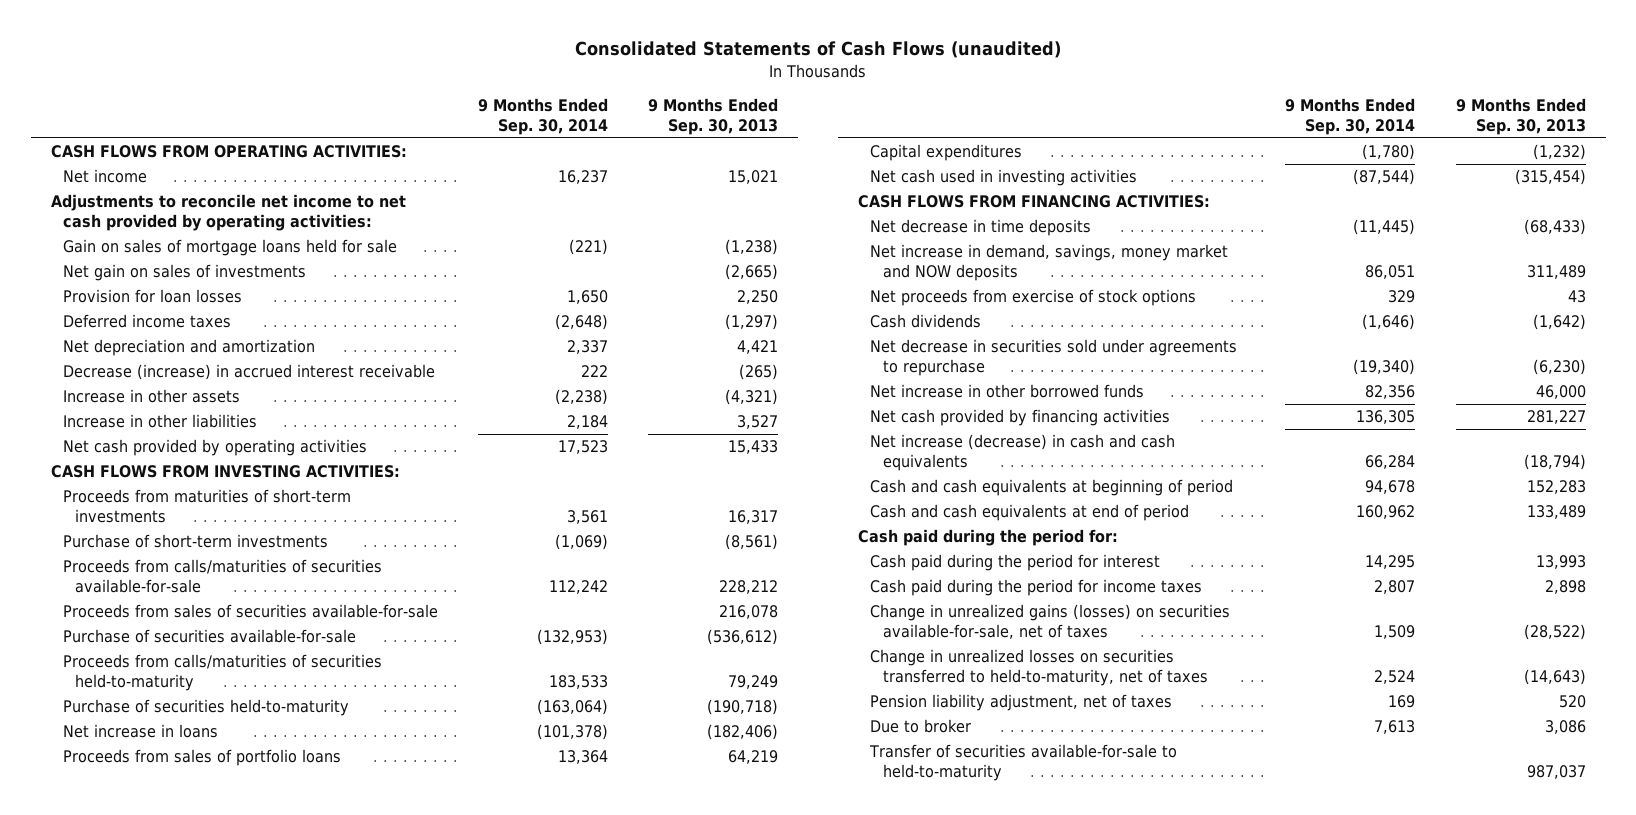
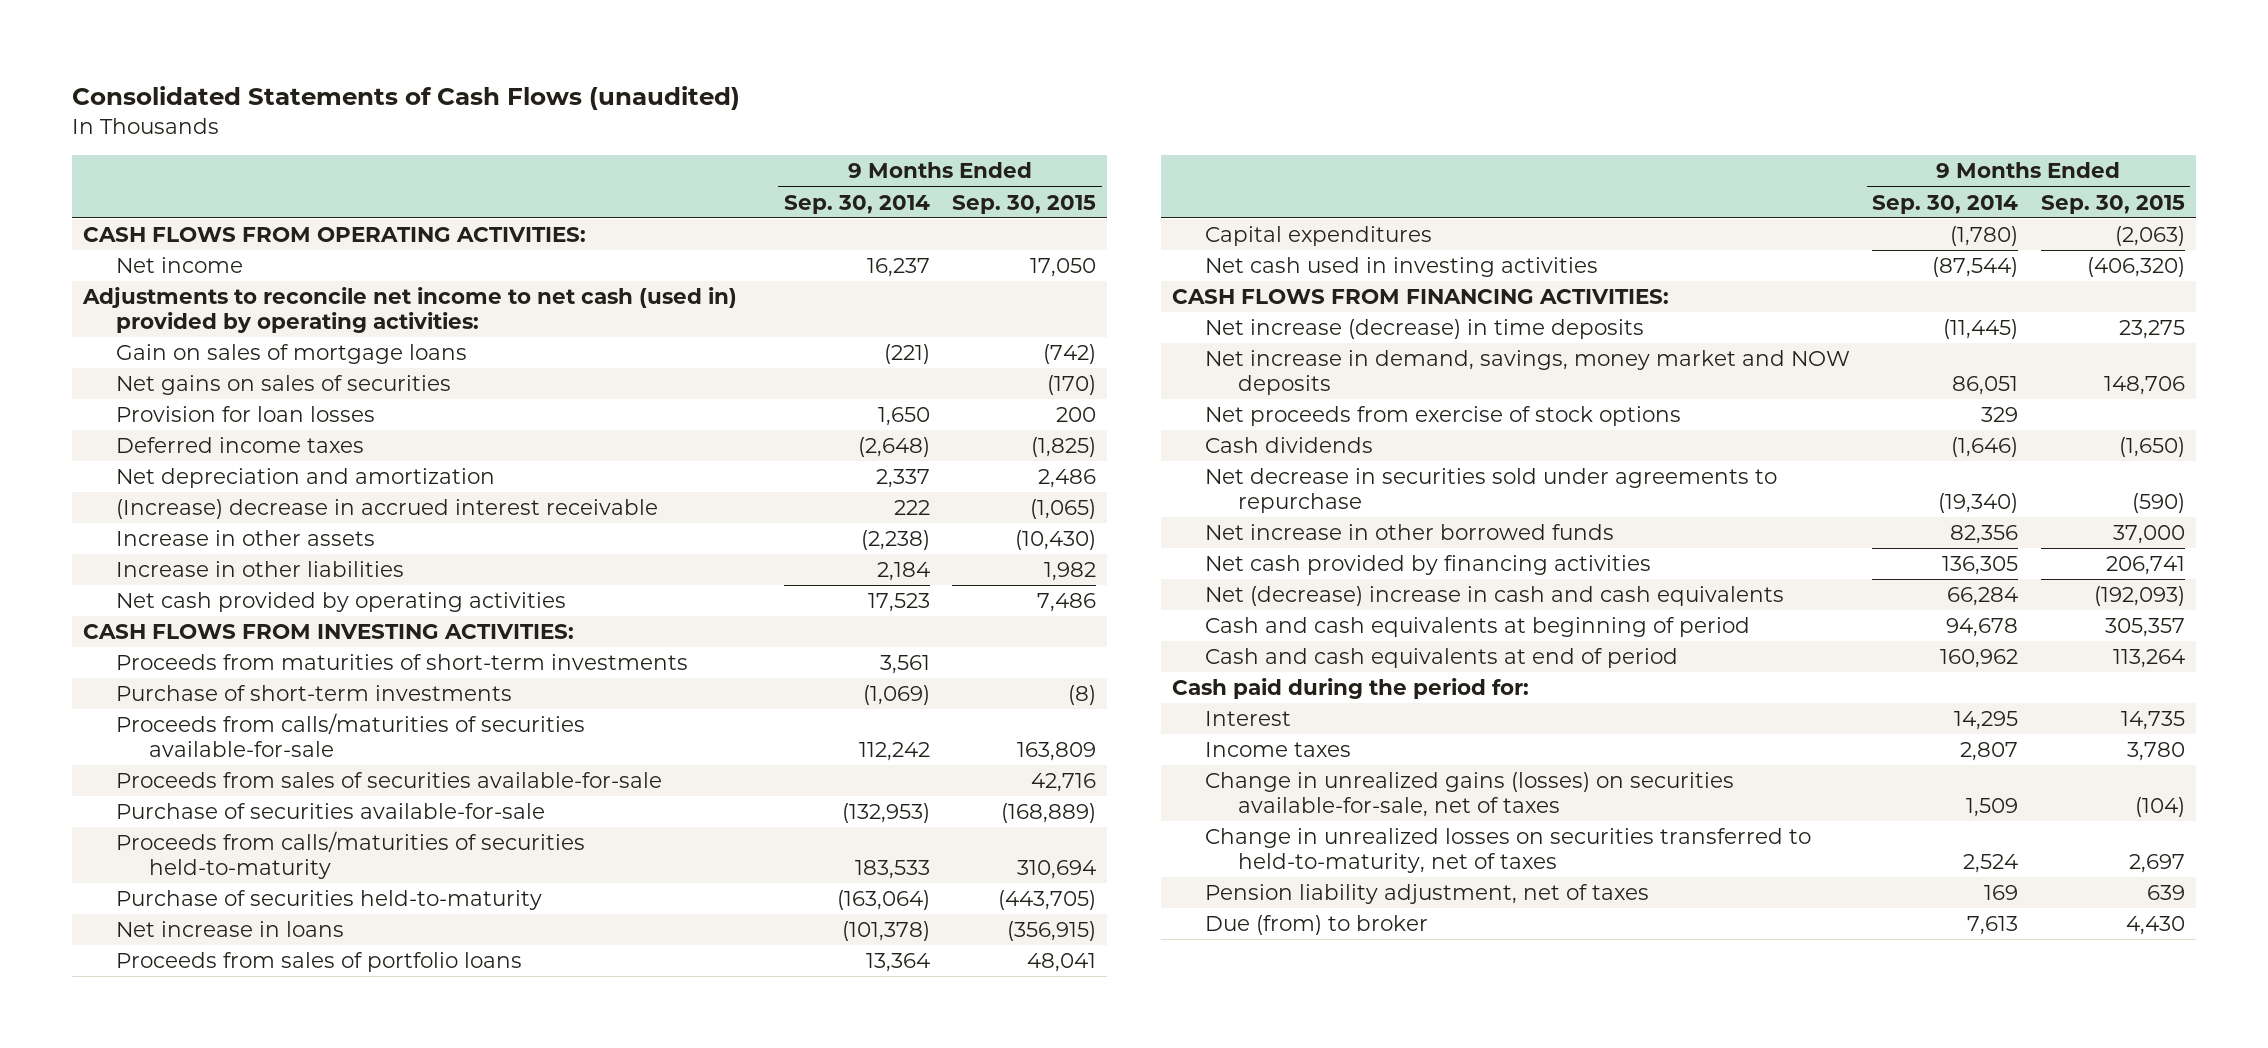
[648,97,779,135] 9 Months Ended Sep. 30, 2013 -> none
none -> [952,194,1097,214] Sep. 30, 2015
[50,194,406,232] Adjustments to reconcile net income to net cash provided by operating activities: -> [82,287,738,333] Adjustments to reconcile net income to net cash (used in) provided by operating activities:
[63,239,398,257] Gain on sales of mortgage loans held for sale -> [116,344,468,365] Gain on sales of mortgage loans
[63,264,307,282] Net gain on sales of investments -> [116,375,452,396] Net gains on sales of securities
[63,364,436,381] Decrease (increase) in accrued interest receivable -> [116,499,659,520] (Increase) decrease in accrued interest receivable
[870,219,1092,237] Net decrease in time deposits -> [1204,319,1644,340] Net increase (decrease) in time deposits
[870,434,1176,472] Net increase (decrease) in cash and cash equivalents -> [1204,586,1784,607] Net (decrease) increase in cash and cash equivalents
[870,554,1161,572] Cash paid during the period for interest -> [1204,711,1291,727] Interest
[870,579,1203,597] Cash paid during the period for income taxes -> [1204,742,1351,758] Income taxes
[869,744,1178,782] Transfer of securities available-for-sale to held-to-maturity -> none
[870,719,972,734] Due to broker -> [1204,915,1428,936] Due (from) to broker

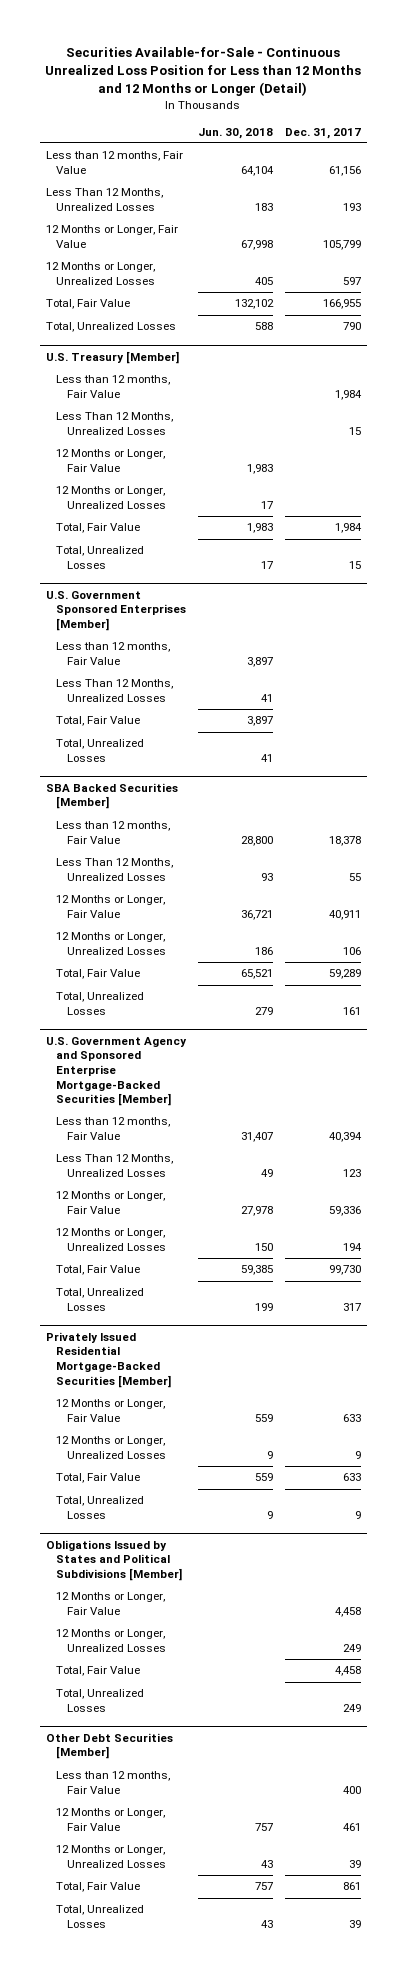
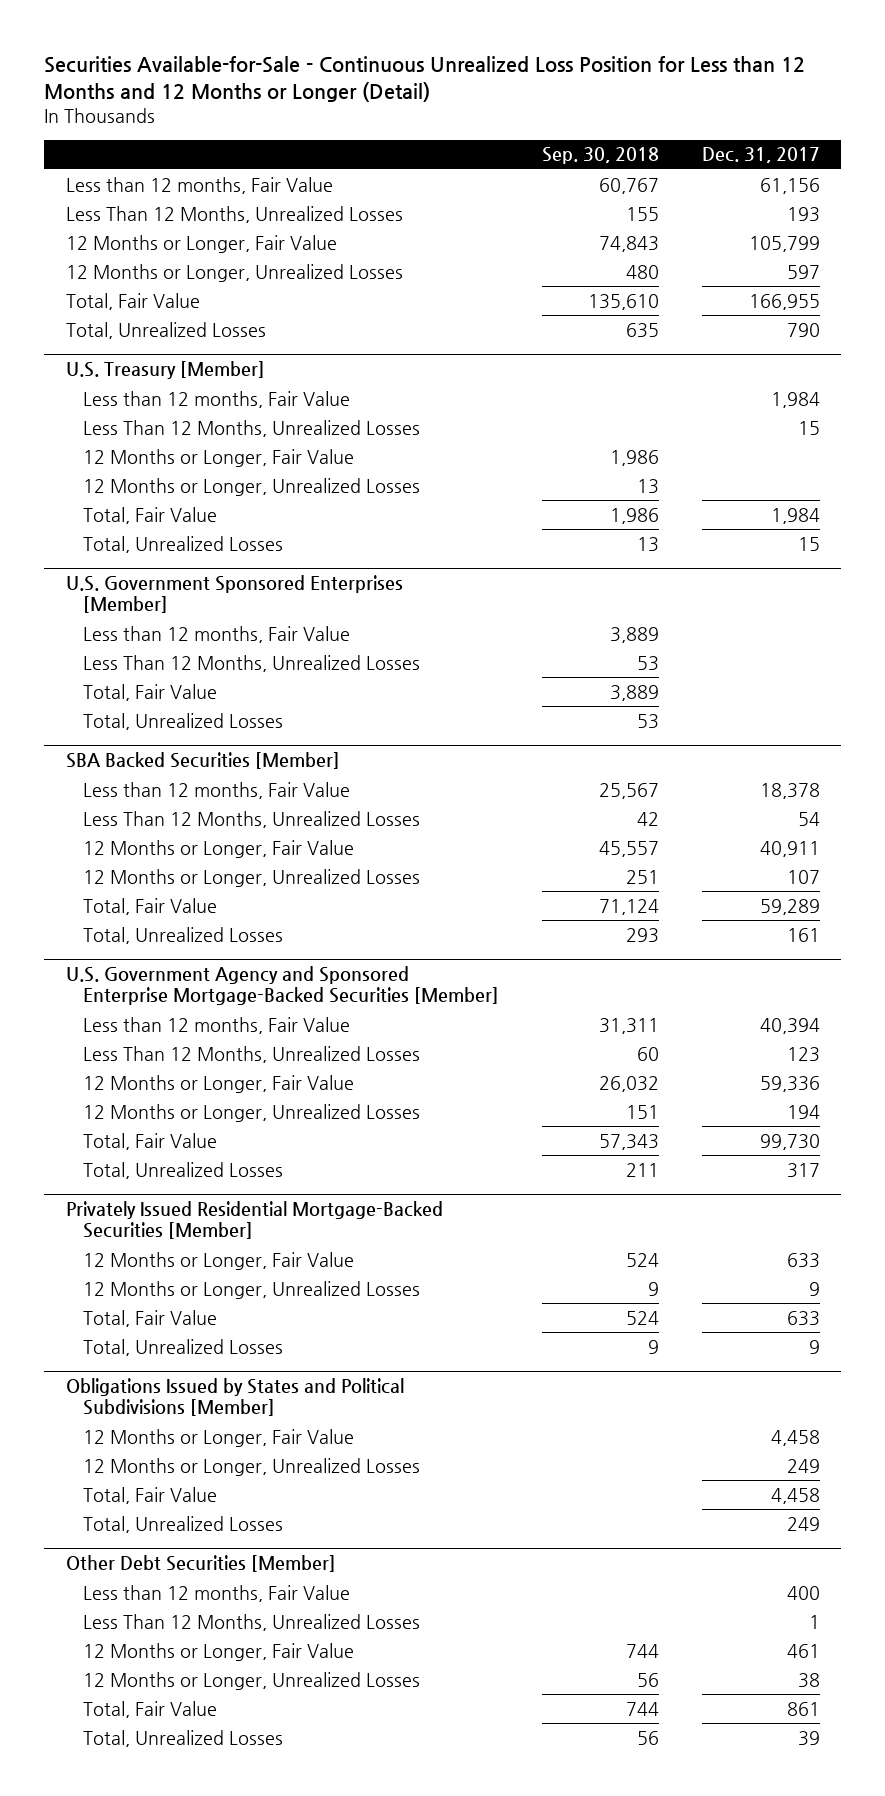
[198,127,274,139] Jun. 30, 2018 -> none
none -> [542,147,660,165] Sep. 30, 2018
[348,873,361,882] 55 -> [797,811,820,826] 54
[342,947,361,956] 106 -> [786,869,820,884] 107
none -> [83,1613,421,1631] Less Than 12 Months, Unrealized Losses
[348,1860,361,1869] 39 -> [797,1672,820,1688] 38

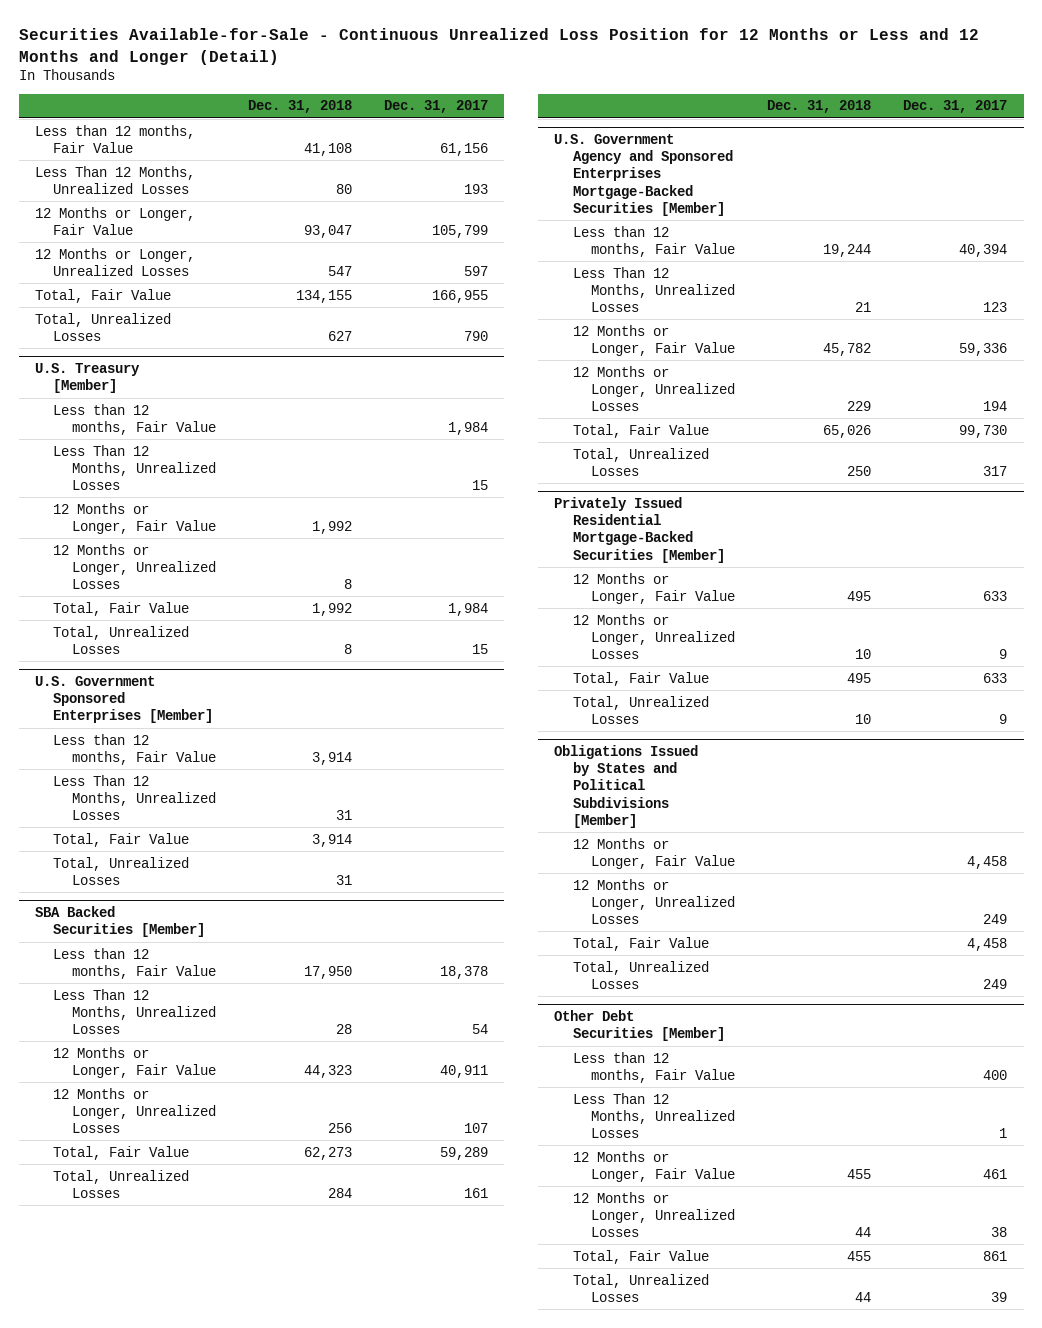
[44,56,806,103] Securities Available-for-Sale - Continuous Unrealized Loss Position for Less than 12 Months and 12 Months or Longer (Detail) -> [18,28,979,65] Securities Available-for-Sale - Continuous Unrealized Loss Position for 12 Months or Less and 12 Months and Longer (Detail)
[542,147,660,165] Sep. 30, 2018 -> none
none -> [247,100,352,114] Dec. 31, 2018
[65,966,500,1006] U.S. Government Agency and Sponsored Enterprise Mortgage-Backed Securities [Member] -> [554,134,733,216] U.S. Government Agency and Sponsored Enterprises Mortgage-Backed Securities [Member]

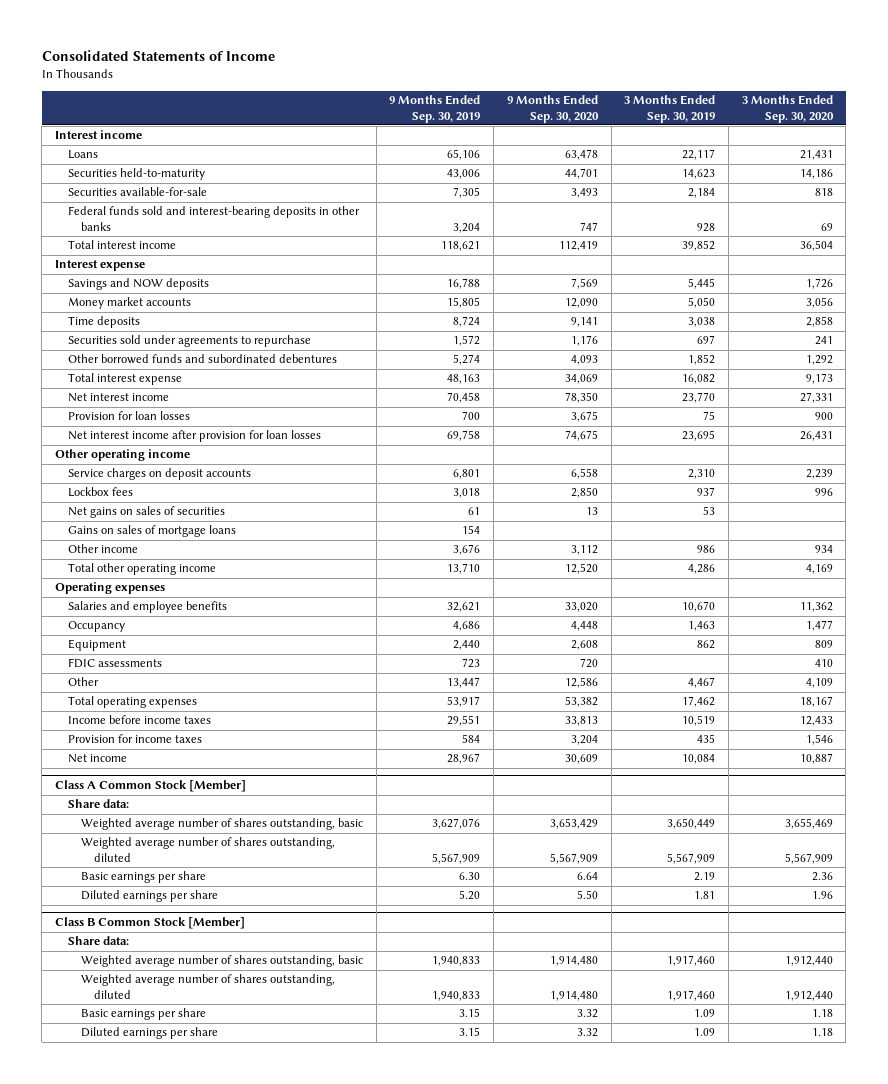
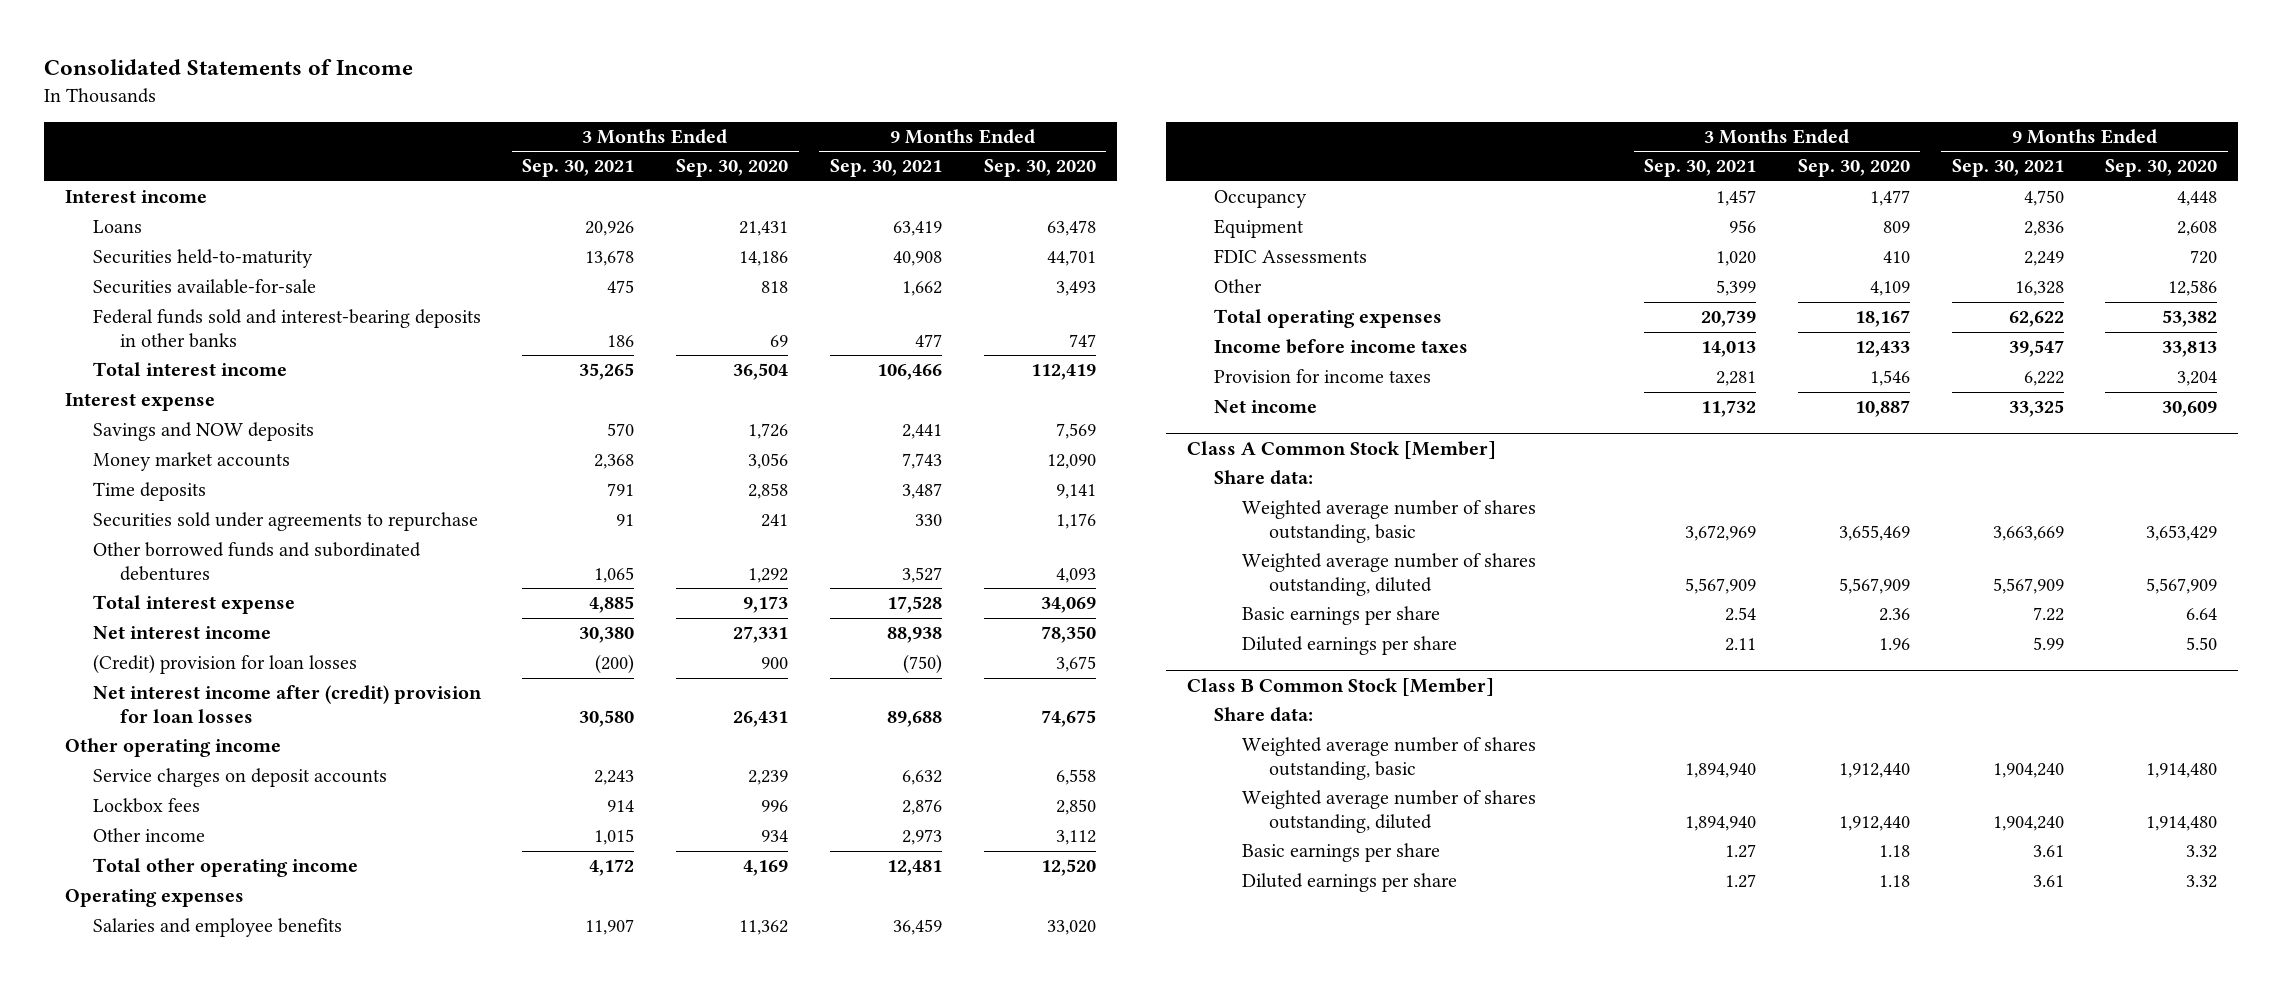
[389,95,481,123] 9 Months Ended Sep. 30, 2019 -> none
[624,95,716,123] 3 Months Ended Sep. 30, 2019 -> none
none -> [522,159,635,178] Sep. 30, 2021
none -> [829,159,942,178] Sep. 30, 2021
[68,411,191,421] Provision for loan losses -> [92,654,357,675] (Credit) provision for loan losses
[68,430,322,443] Net interest income after provision for loan losses -> [92,685,482,723] Net interest income after (credit) provision for loan losses
[68,506,226,519] Net gains on sales of securities -> none
[68,525,237,538] Gains on sales of mortgage loans -> none
[68,658,163,669] FDIC assessments -> [1214,249,1368,264] FDIC Assessments

